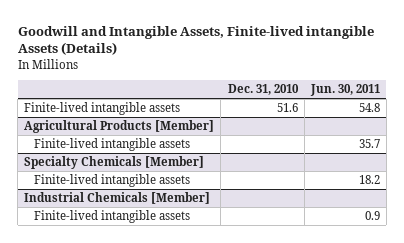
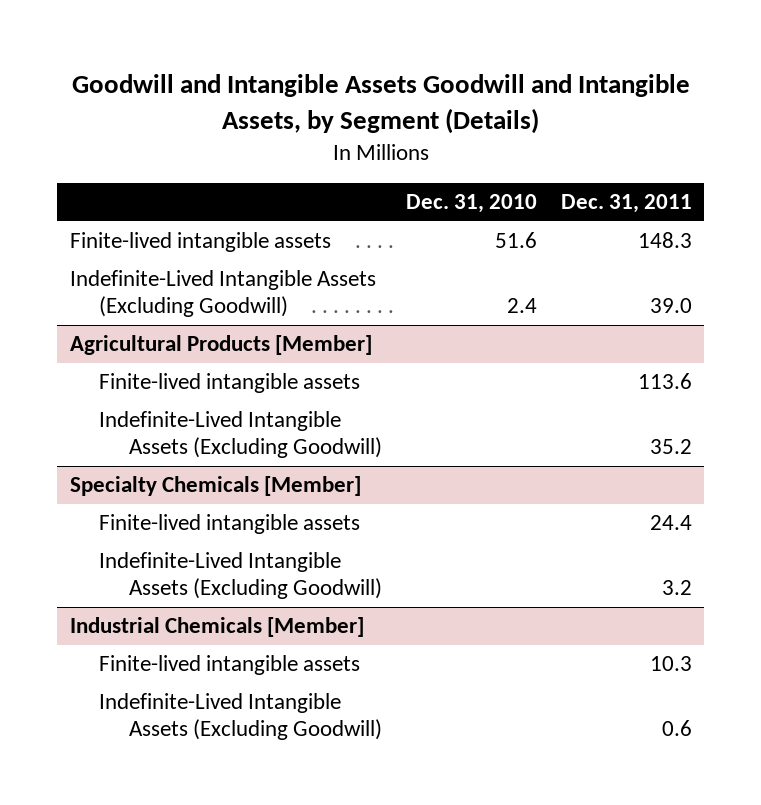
[17,25,374,56] Goodwill and Intangible Assets, Finite-lived intangible Assets (Details) -> [71,74,690,134] Goodwill and Intangible Assets Goodwill and Intangible Assets, by Segment (Details)
[309,84,380,97] Jun. 30, 2011 -> none
none -> [560,194,692,214] Dec. 31, 2011
none -> [69,270,376,318] Indefinite-Lived Intangible Assets (Excluding Goodwill)
none -> [99,411,382,459] Indefinite-Lived Intangible Assets (Excluding Goodwill)
none -> [99,552,382,600] Indefinite-Lived Intangible Assets (Excluding Goodwill)
none -> [99,693,382,741] Indefinite-Lived Intangible Assets (Excluding Goodwill)

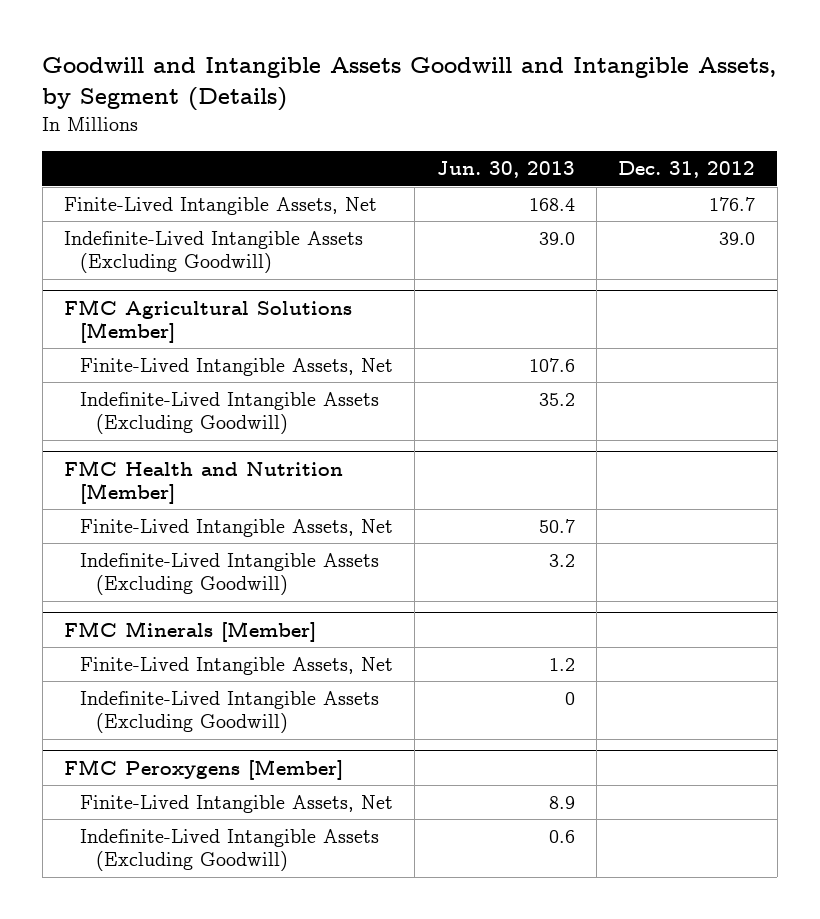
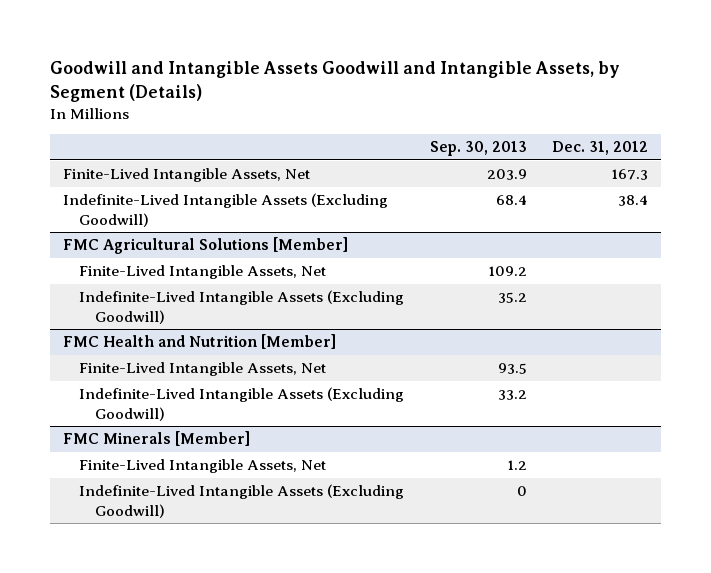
[436,161,575,179] Jun. 30, 2013 -> none
none -> [429,141,527,157] Sep. 30, 2013
[709,197,756,212] 176.7 -> [611,169,649,181] 167.3
[719,232,756,246] 39.0 -> [618,195,649,207] 38.4
[64,758,344,780] FMC Peroxygens [Member] -> none
[80,795,394,814] Finite-Lived Intangible Assets, Net -> none
[80,829,380,872] Indefinite-Lived Intangible Assets (Excluding Goodwill) -> none

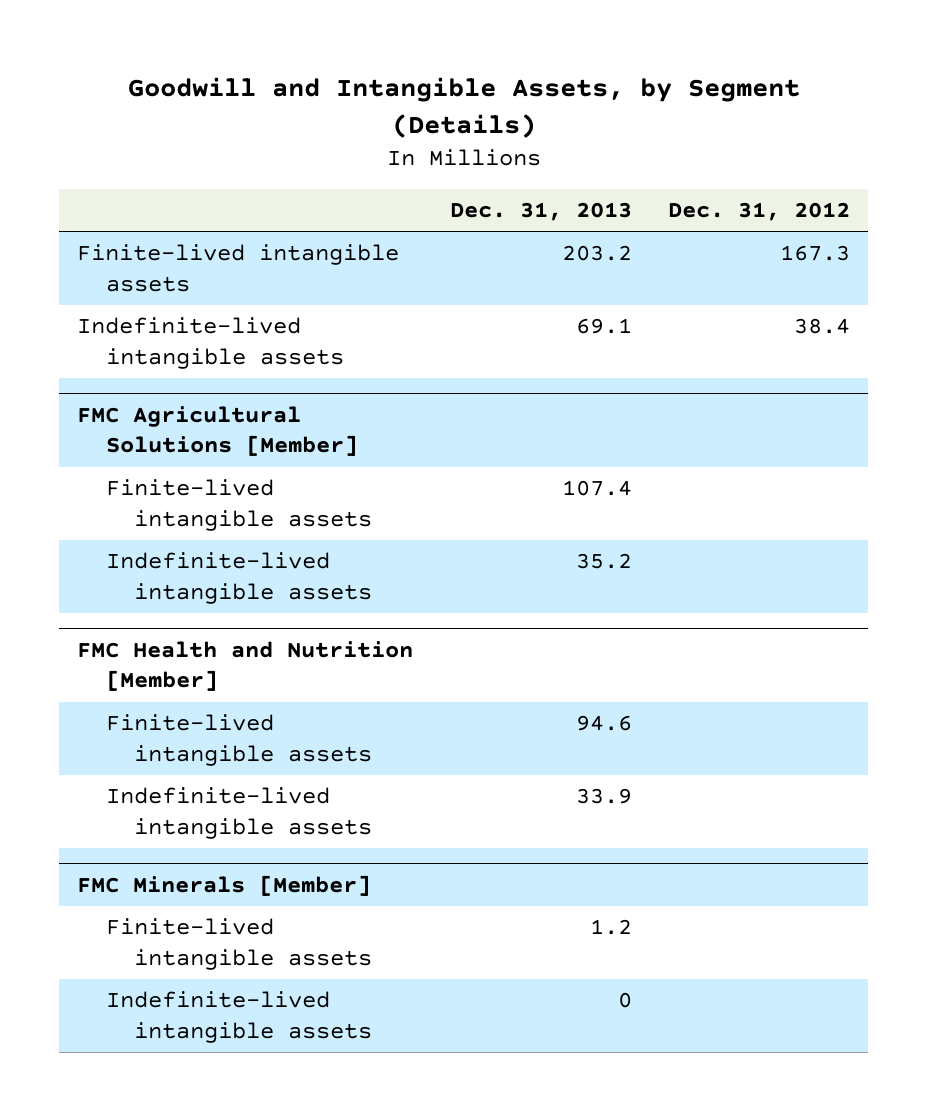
[50,61,621,102] Goodwill and Intangible Assets Goodwill and Intangible Assets, by Segment (Details) -> [127,77,800,139] Goodwill and Intangible Assets, by Segment (Details)
[429,141,527,157] Sep. 30, 2013 -> none
none -> [449,202,632,222] Dec. 31, 2013
[62,168,310,183] Finite-Lived Intangible Assets, Net -> [77,244,400,293] Finite-lived intangible assets
[62,193,388,227] Indefinite-Lived Intangible Assets (Excluding Goodwill) -> [77,317,344,370] Indefinite-lived intangible assets
[78,265,326,280] Finite-Lived Intangible Assets, Net -> [105,479,373,532] Finite-lived intangible assets
[78,290,404,324] Indefinite-Lived Intangible Assets (Excluding Goodwill) -> [105,552,373,605] Indefinite-lived intangible assets
[78,362,326,377] Finite-Lived Intangible Assets, Net -> [105,714,373,767] Finite-lived intangible assets
[78,387,404,421] Indefinite-Lived Intangible Assets (Excluding Goodwill) -> [105,787,373,840] Indefinite-lived intangible assets
[78,459,326,474] Finite-Lived Intangible Assets, Net -> [105,918,373,971] Finite-lived intangible assets
[78,484,404,518] Indefinite-Lived Intangible Assets (Excluding Goodwill) -> [105,991,373,1044] Indefinite-lived intangible assets

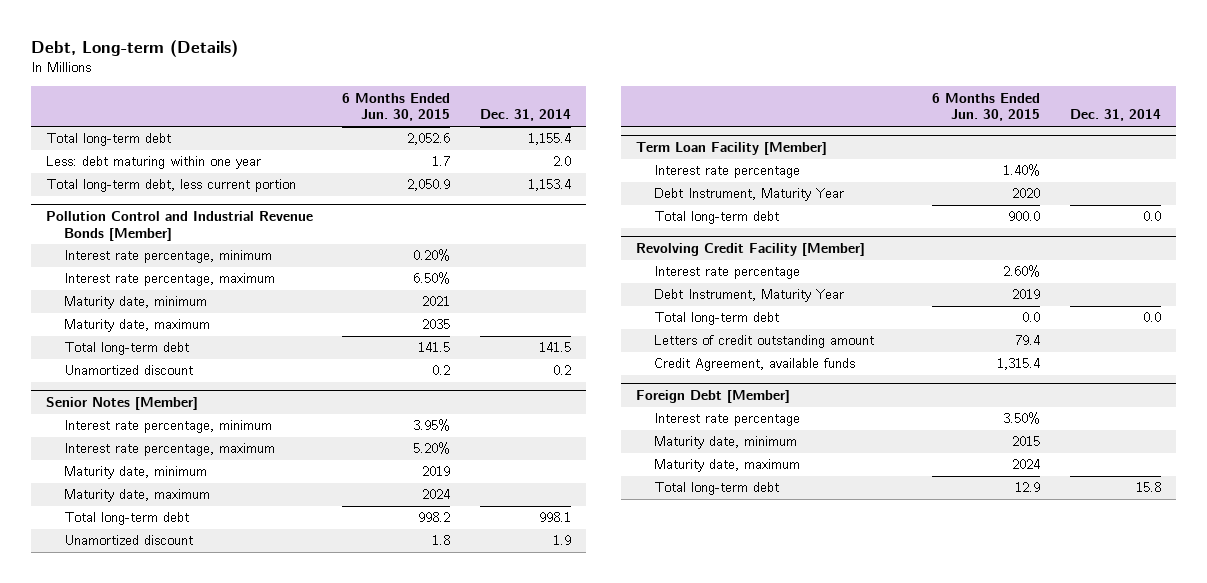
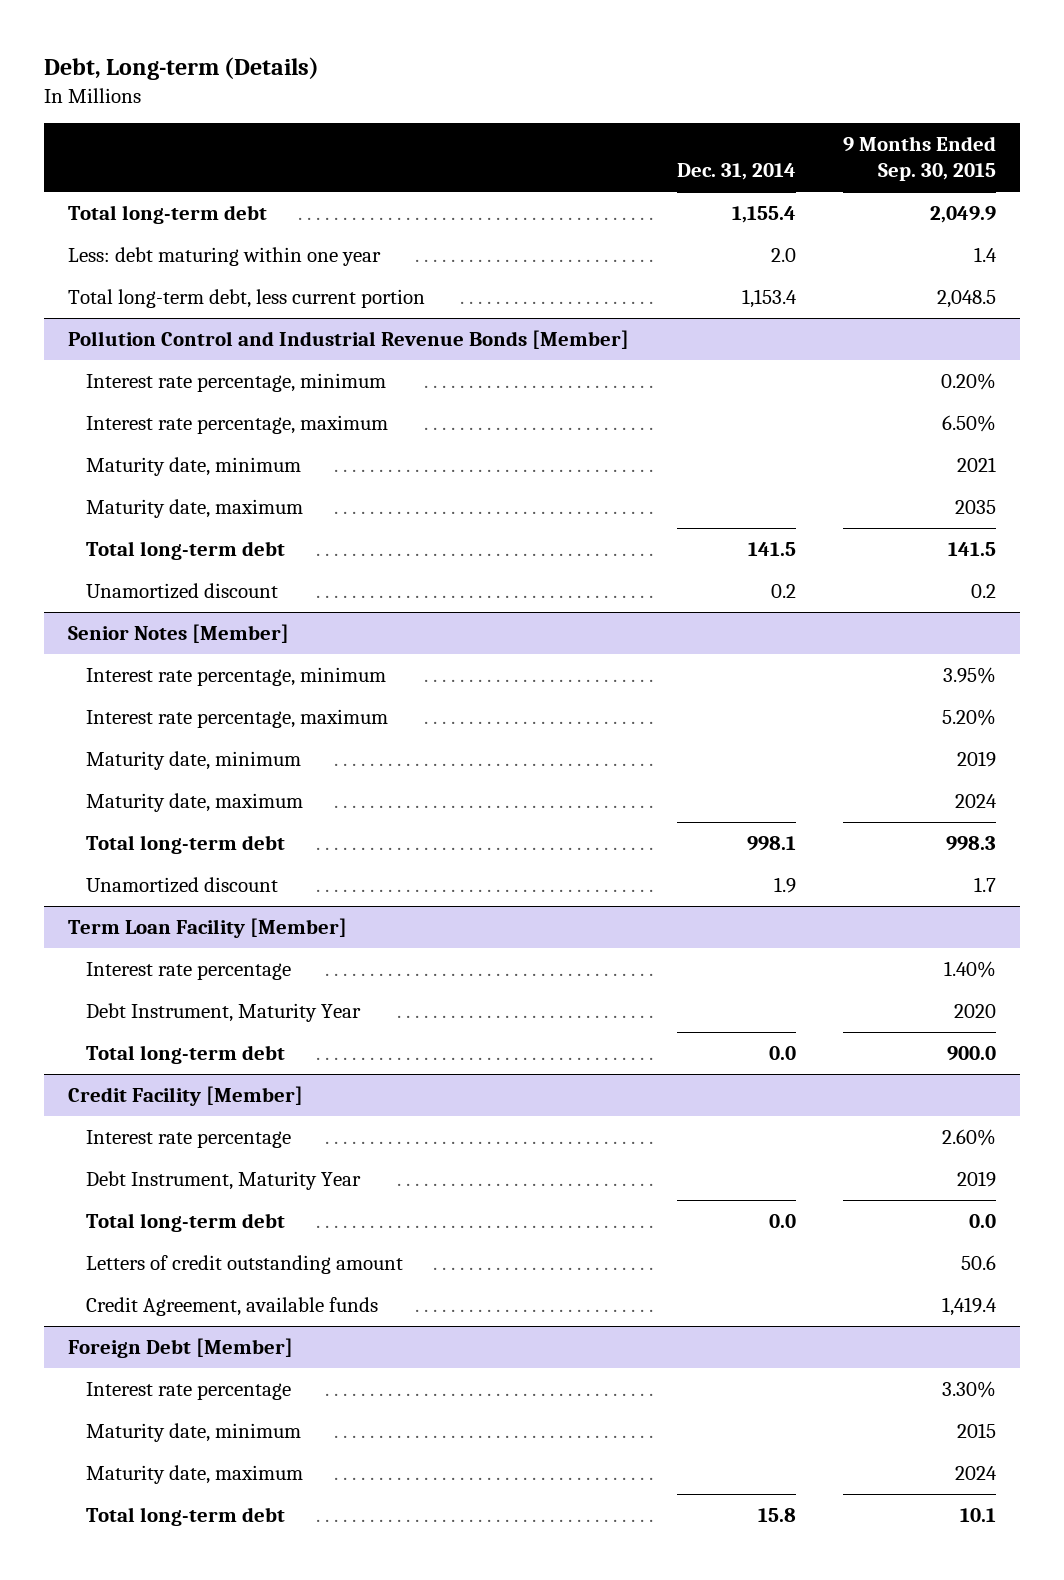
[342,92,451,122] 6 Months Ended Jun. 30, 2015 -> none
none -> [843,136,997,182] 9 Months Ended Sep. 30, 2015
[635,242,865,256] Revolving Credit Facility [Member] -> [67,1085,303,1106] Credit Facility [Member]

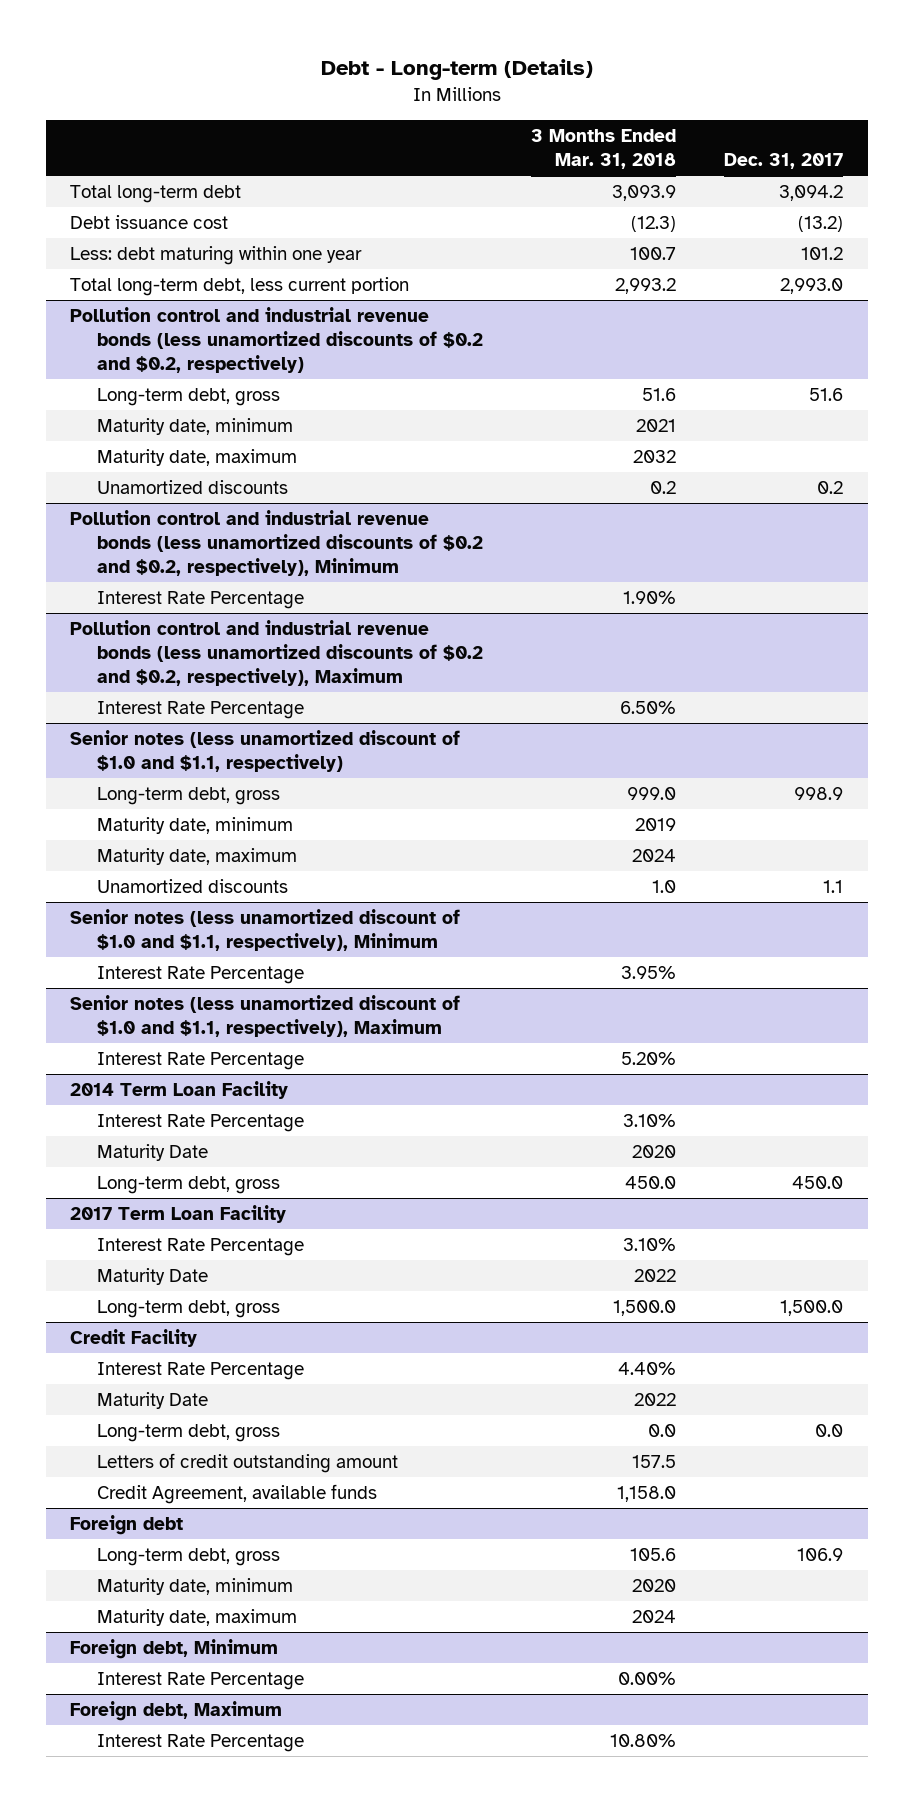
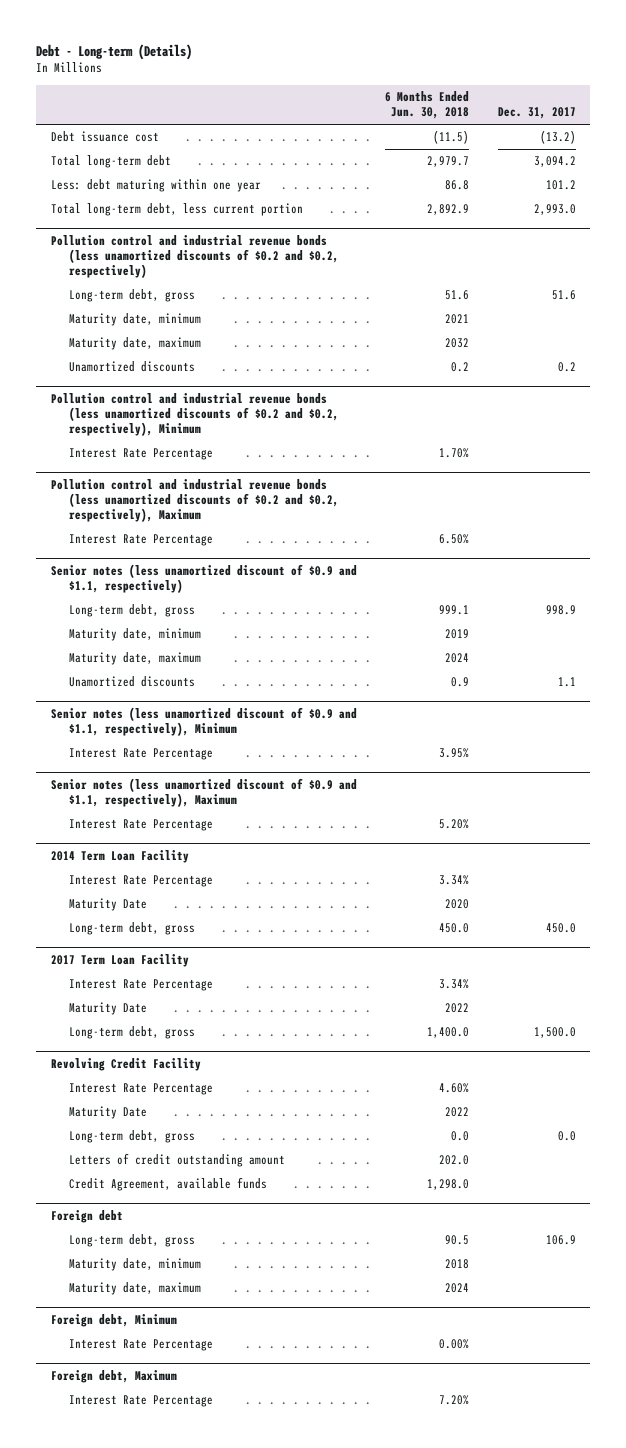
[530,129,676,170] 3 Months Ended Mar. 31, 2018 -> none
none -> [385,91,470,120] 6 Months Ended Jun. 30, 2018
[69,185,241,204] Total long-term debt -> [50,155,171,169] Total long-term debt
[69,730,460,773] Senior notes (less unamortized discount of $1.0 and $1.1, respectively) -> [50,564,357,594] Senior notes (less unamortized discount of $0.9 and $1.1, respectively)
[69,909,460,952] Senior notes (less unamortized discount of $1.0 and $1.1, respectively), Minimum -> [50,707,357,737] Senior notes (less unamortized discount of $0.9 and $1.1, respectively), Minimum
[69,995,460,1038] Senior notes (less unamortized discount of $1.0 and $1.1, respectively), Maximum -> [50,778,357,808] Senior notes (less unamortized discount of $0.9 and $1.1, respectively), Maximum
[69,1329,197,1348] Credit Facility -> [50,1058,201,1072] Revolving Credit Facility

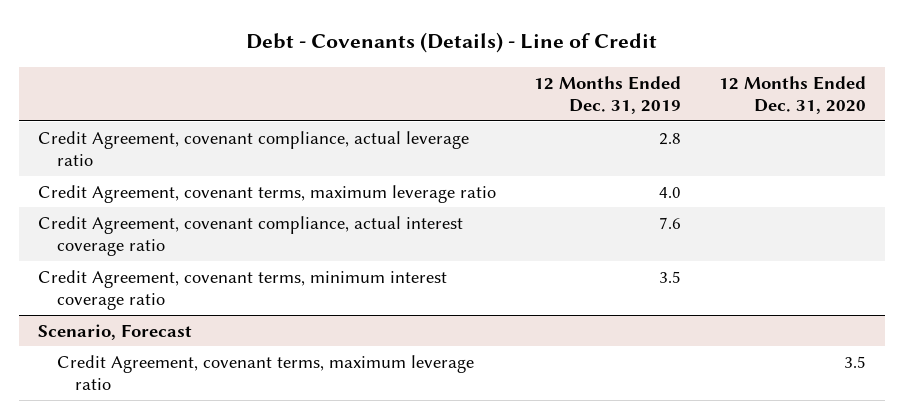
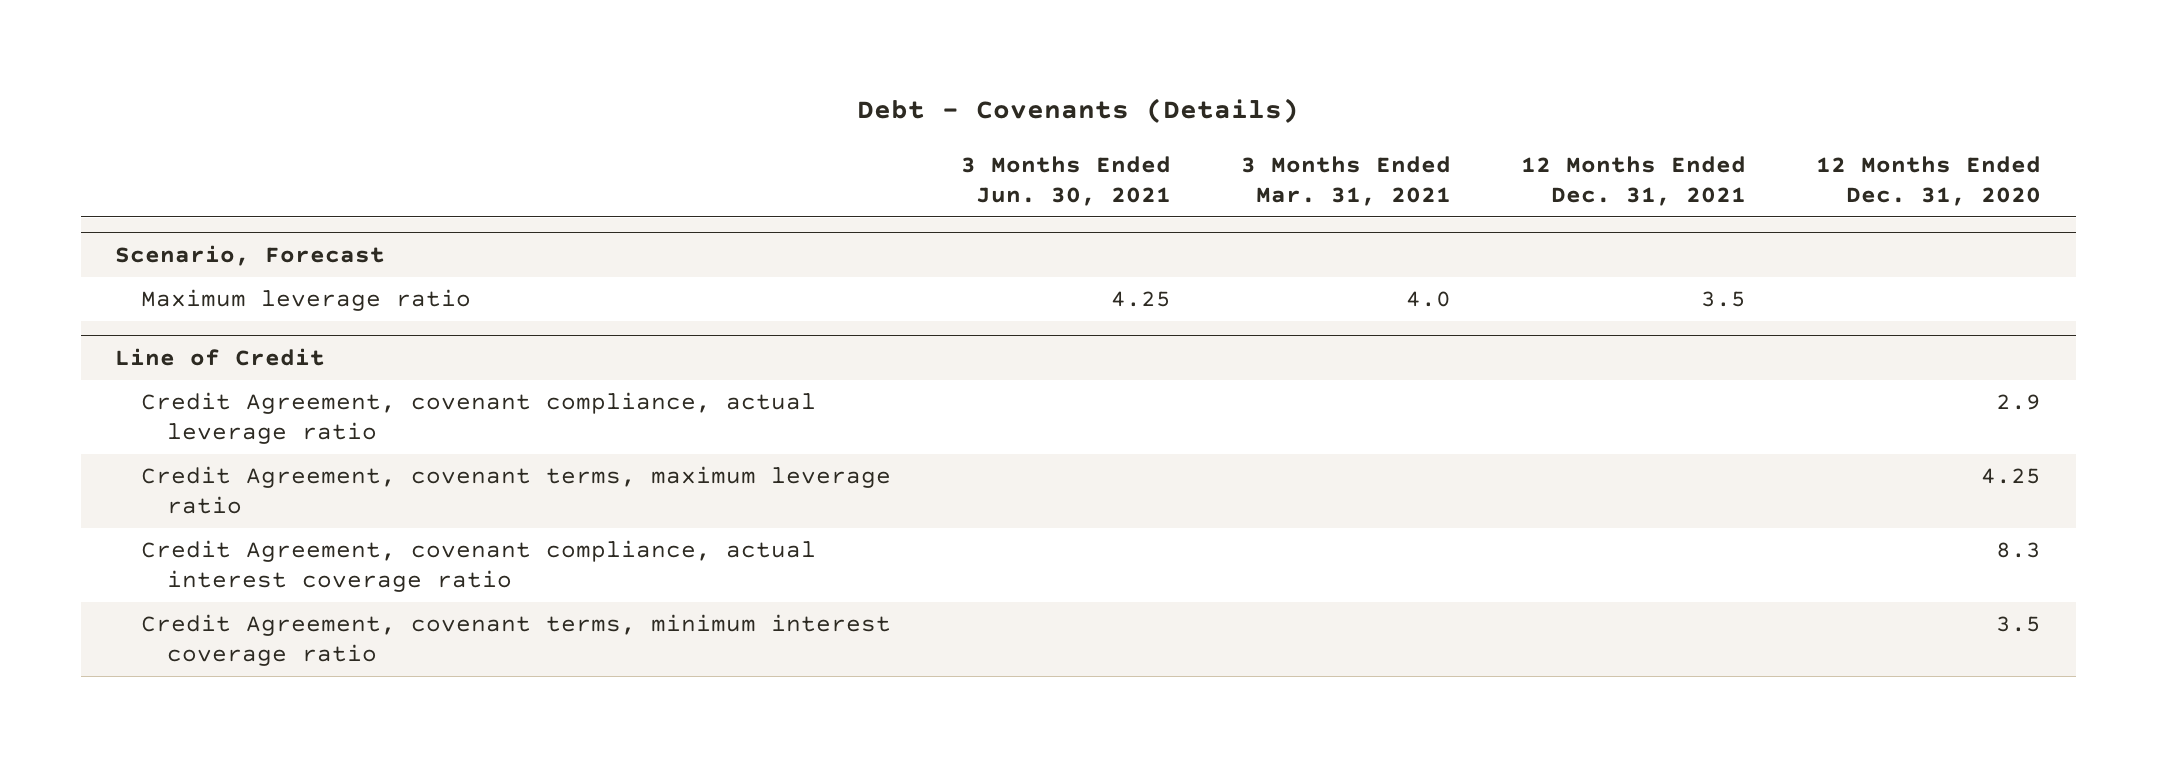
[246,32,658,54] Debt - Covenants (Details) - Line of Credit -> [857,98,1300,124] Debt - Covenants (Details)
[534,75,682,115] 12 Months Ended Dec. 31, 2019 -> none
none -> [961,155,1172,206] 3 Months Ended Jun. 30, 2021
none -> [1241,155,1452,206] 3 Months Ended Mar. 31, 2021
none -> [1521,155,1747,206] 12 Months Ended Dec. 31, 2021
[38,130,470,167] Credit Agreement, covenant compliance, actual leverage ratio -> none
[38,184,497,203] Credit Agreement, covenant terms, maximum leverage ratio -> none
[38,215,464,257] Credit Agreement, covenant compliance, actual interest coverage ratio -> none
[38,269,448,311] Credit Agreement, covenant terms, minimum interest coverage ratio -> none
[56,354,474,391] Credit Agreement, covenant terms, maximum leverage ratio -> none
none -> [141,289,472,312] Maximum leverage ratio
none -> [115,348,326,367] Line of Credit
none -> [141,392,817,445] Credit Agreement, covenant compliance, actual leverage ratio
none -> [141,466,892,515] Credit Agreement, covenant terms, maximum leverage ratio
none -> [141,540,817,593] Credit Agreement, covenant compliance, actual interest coverage ratio
none -> [141,614,892,667] Credit Agreement, covenant terms, minimum interest coverage ratio

